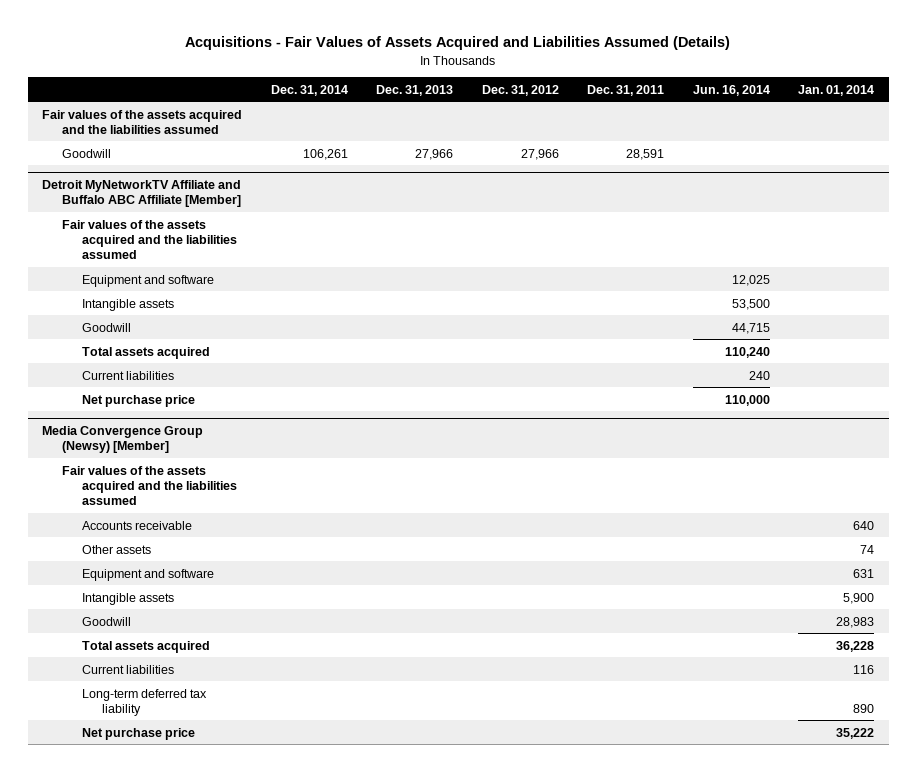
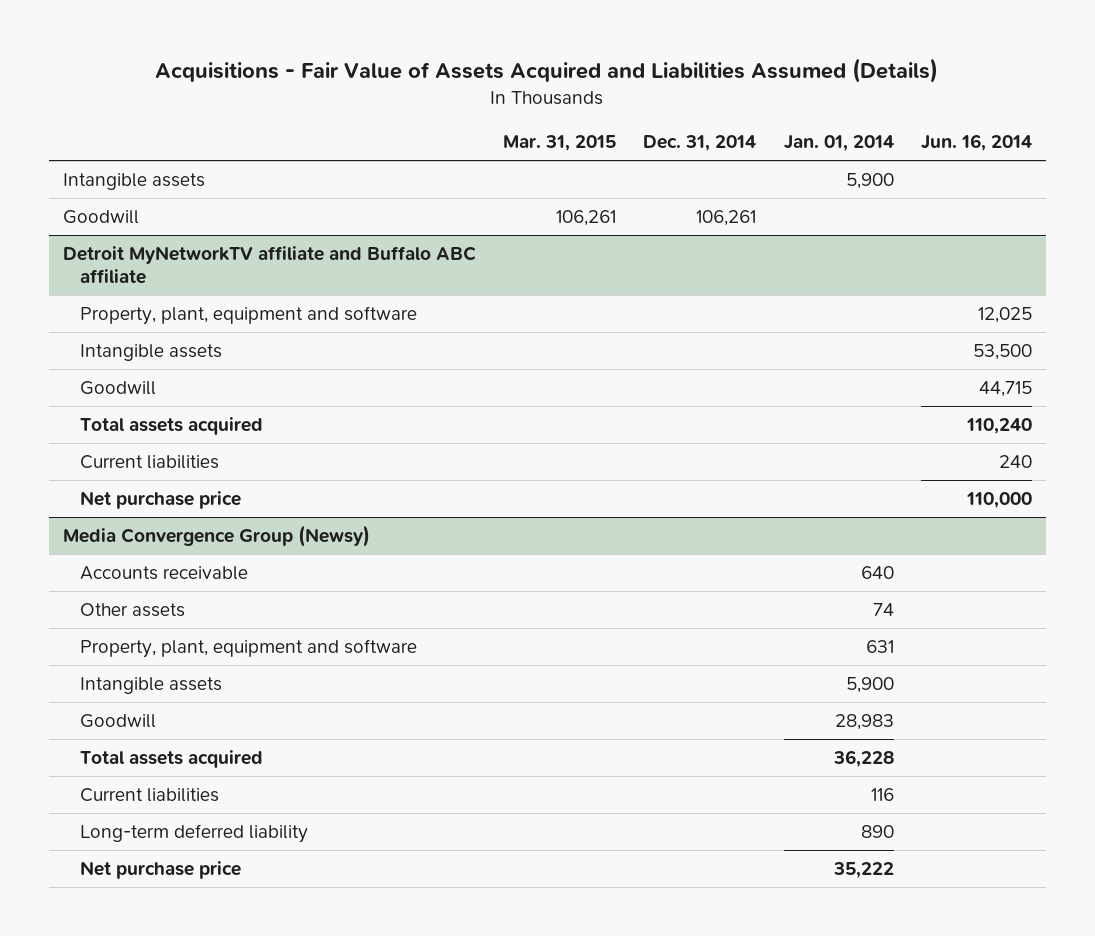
[185,36,731,51] Acquisitions - Fair Values of Assets Acquired and Liabilities Assumed (Details) -> [155,58,939,84] Acquisitions - Fair Value of Assets Acquired and Liabilities Assumed (Details)
[376,84,454,96] Dec. 31, 2013 -> none
[481,84,559,96] Dec. 31, 2012 -> none
[587,84,665,96] Dec. 31, 2011 -> none
none -> [502,134,616,151] Mar. 31, 2015
[42,109,243,134] Fair values of the assets acquired and the liabilities assumed -> none
none -> [62,173,205,191] Intangible assets
[61,219,237,259] Fair values of the assets acquired and the liabilities assumed -> none
[42,180,242,208] Detroit MyNetworkTV Affiliate and Buffalo ABC Affiliate [Member] -> [62,246,476,285] Detroit MyNetworkTV affiliate and Buffalo ABC affiliate
[81,274,214,287] Equipment and software -> [79,306,417,326] Property, plant, equipment and software
[61,465,237,505] Fair values of the assets acquired and the liabilities assumed -> none
[42,426,204,454] Media Convergence Group (Newsy) [Member] -> [62,525,370,548] Media Convergence Group (Newsy)
[81,568,214,581] Equipment and software -> [79,639,417,659] Property, plant, equipment and software
[81,688,207,716] Long-term deferred tax liability -> [79,824,308,844] Long-term deferred liability

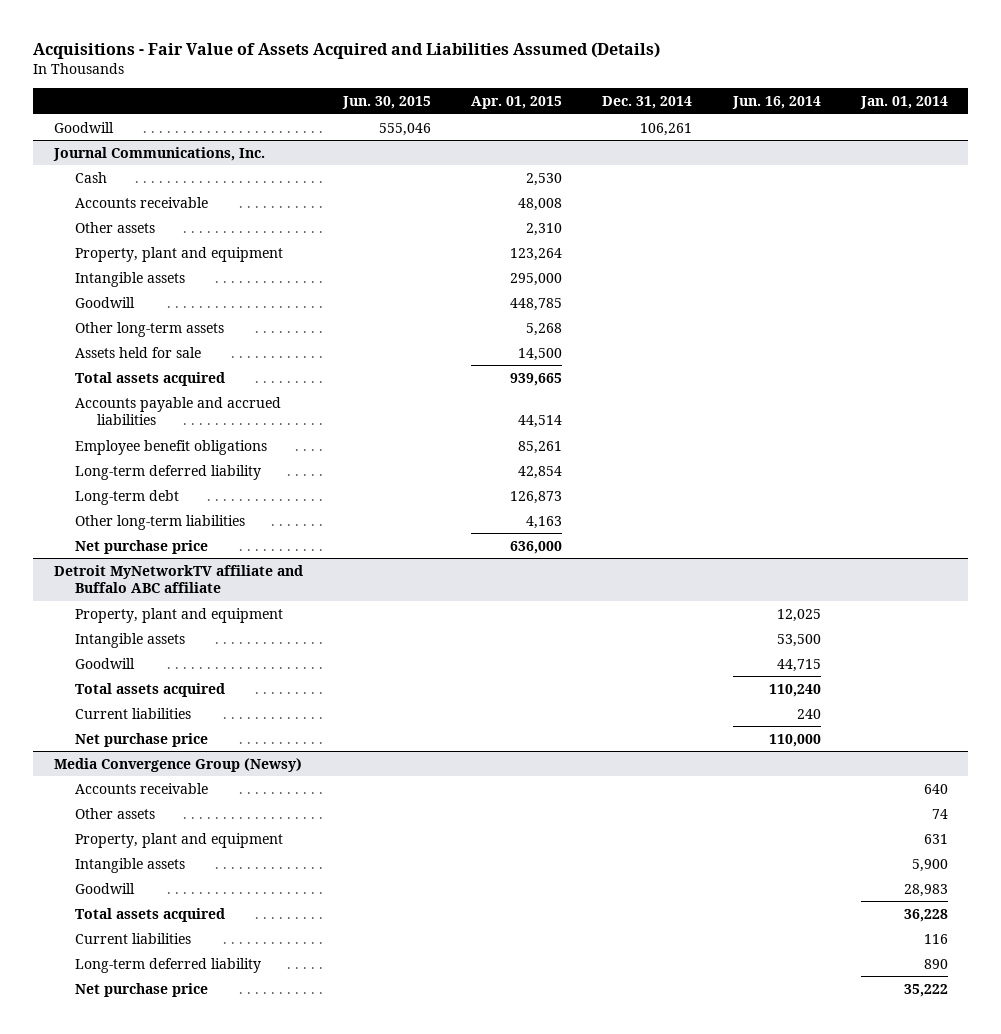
[502,134,616,151] Mar. 31, 2015 -> none
none -> [341,95,431,109] Jun. 30, 2015
none -> [471,95,563,109] Apr. 01, 2015
[62,173,205,191] Intangible assets -> none
none -> [52,146,265,161] Journal Communications, Inc.
none -> [75,171,108,183] Cash
none -> [75,196,209,208] Accounts receivable
none -> [75,221,156,233] Other assets
none -> [75,246,284,262] Property, plant and equipment
none -> [75,271,186,287] Intangible assets
none -> [75,296,136,308] Goodwill
none -> [75,321,225,337] Other long-term assets
none -> [75,346,202,358] Assets held for sale
none -> [75,371,226,386] Total assets acquired
none -> [75,396,282,426] Accounts payable and accrued liabilities
none -> [75,439,268,455] Employee benefit obligations
none -> [75,464,262,480] Long-term deferred liability
none -> [75,489,180,505] Long-term debt
none -> [75,514,246,530] Other long-term liabilities
none -> [75,539,209,554] Net purchase price
[79,306,417,326] Property, plant, equipment and software -> [75,607,284,623] Property, plant and equipment
[79,639,417,659] Property, plant, equipment and software -> [75,832,284,848] Property, plant and equipment

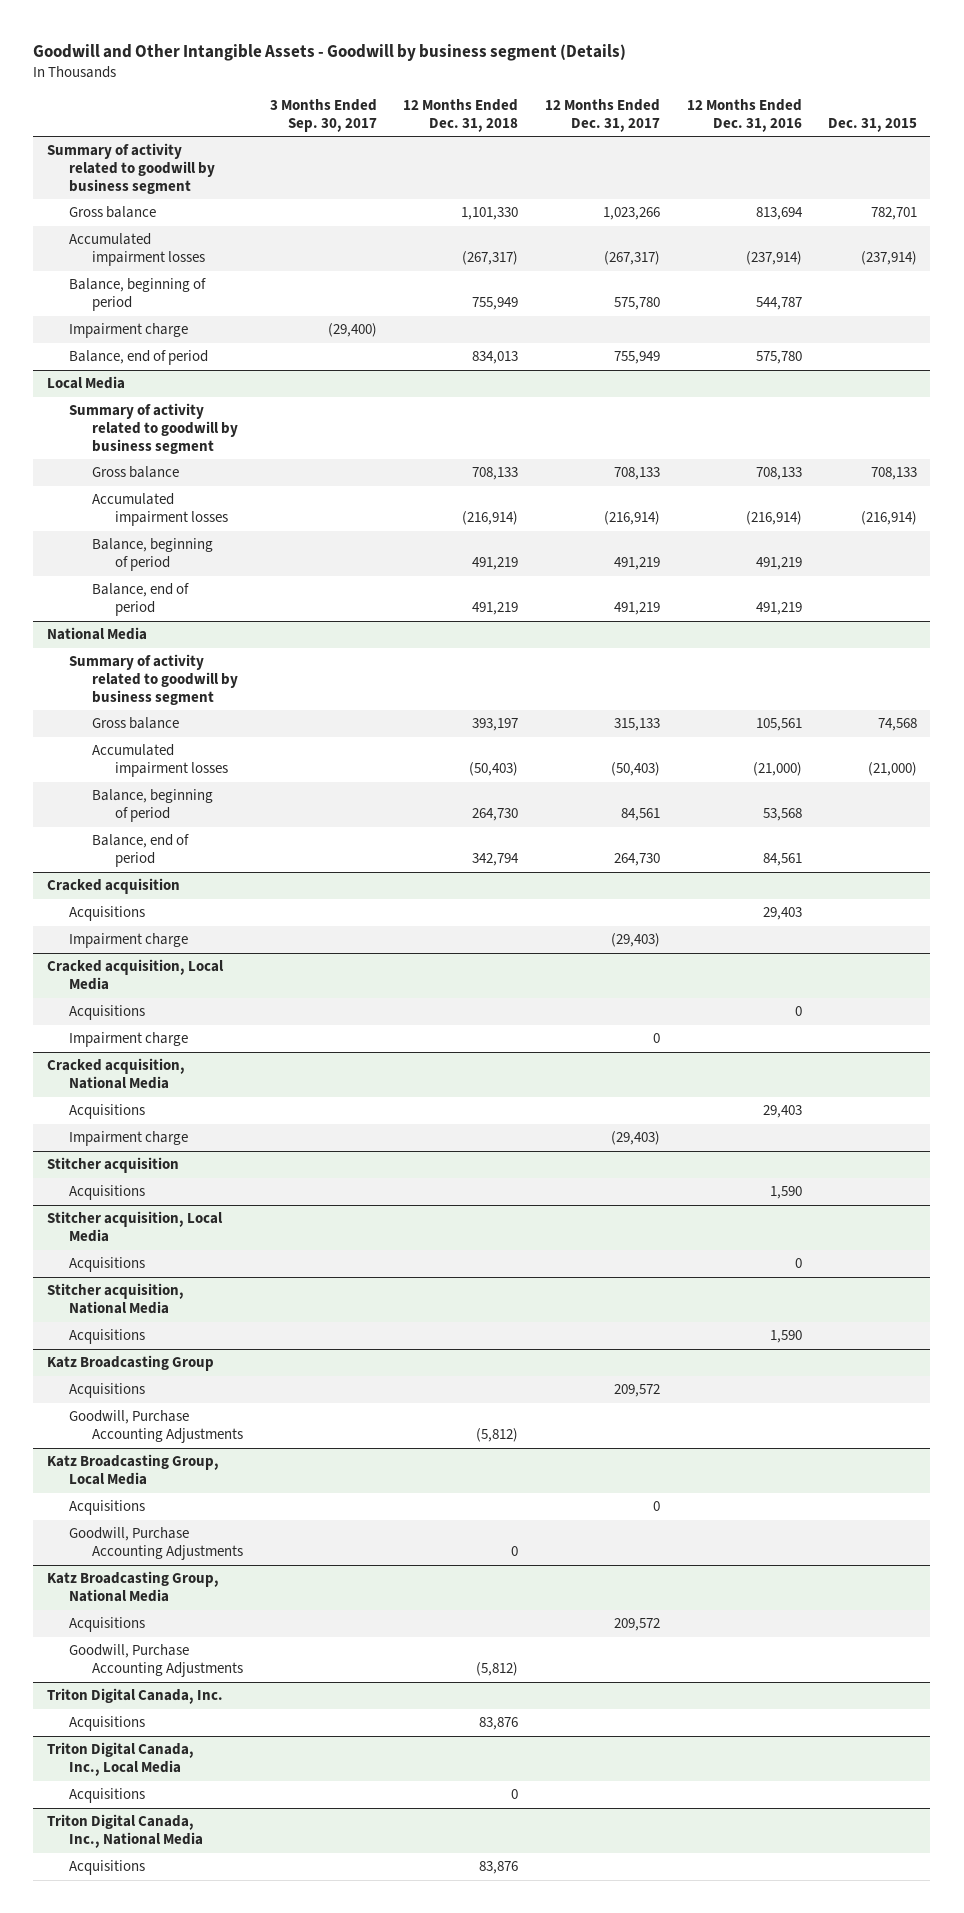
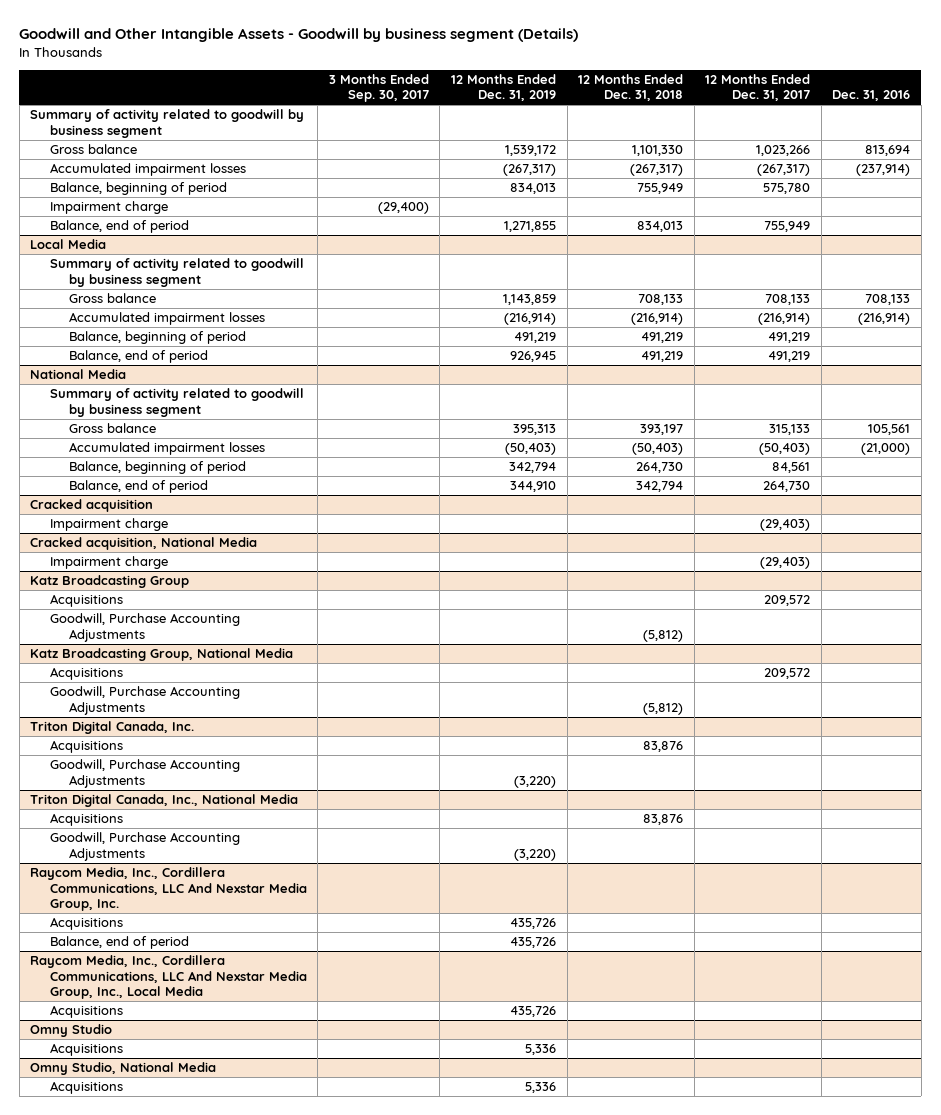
[686,99,802,132] 12 Months Ended Dec. 31, 2016 -> none
[828,117,918,132] Dec. 31, 2015 -> none
none -> [451,73,557,102] 12 Months Ended Dec. 31, 2019
none -> [832,90,911,102] Dec. 31, 2016
[69,906,146,922] Acquisitions -> none
[46,959,224,991] Cracked acquisition, Local Media -> none
[69,1005,146,1021] Acquisitions -> none
[69,1032,189,1048] Impairment charge -> none
[69,1104,146,1120] Acquisitions -> none
[46,1157,179,1174] Stitcher acquisition -> none
[69,1185,146,1201] Acquisitions -> none
[46,1211,223,1243] Stitcher acquisition, Local Media -> none
[69,1257,146,1273] Acquisitions -> none
[46,1283,184,1315] Stitcher acquisition, National Media -> none
[69,1329,146,1345] Acquisitions -> none
[46,1454,219,1486] Katz Broadcasting Group, Local Media -> none
[69,1500,146,1516] Acquisitions -> none
[69,1527,244,1561] Goodwill, Purchase Accounting Adjustments -> none
[46,1742,194,1777] Triton Digital Canada, Inc., Local Media -> none
[69,1788,146,1804] Acquisitions -> none
none -> [49,759,240,788] Goodwill, Purchase Accounting Adjustments
none -> [49,832,240,861] Goodwill, Purchase Accounting Adjustments
none -> [30,867,307,911] Raycom Media, Inc., Cordillera Communications, LLC And Nexstar Media Group, Inc.
none -> [49,917,123,931] Acquisitions
none -> [49,936,189,950] Balance, end of period
none -> [30,955,307,999] Raycom Media, Inc., Cordillera Communications, LLC And Nexstar Media Group, Inc., Local Media
none -> [49,1005,123,1019] Acquisitions
none -> [30,1024,113,1038] Omny Studio
none -> [49,1043,123,1057] Acquisitions
none -> [30,1062,217,1076] Omny Studio, National Media
none -> [49,1081,123,1095] Acquisitions

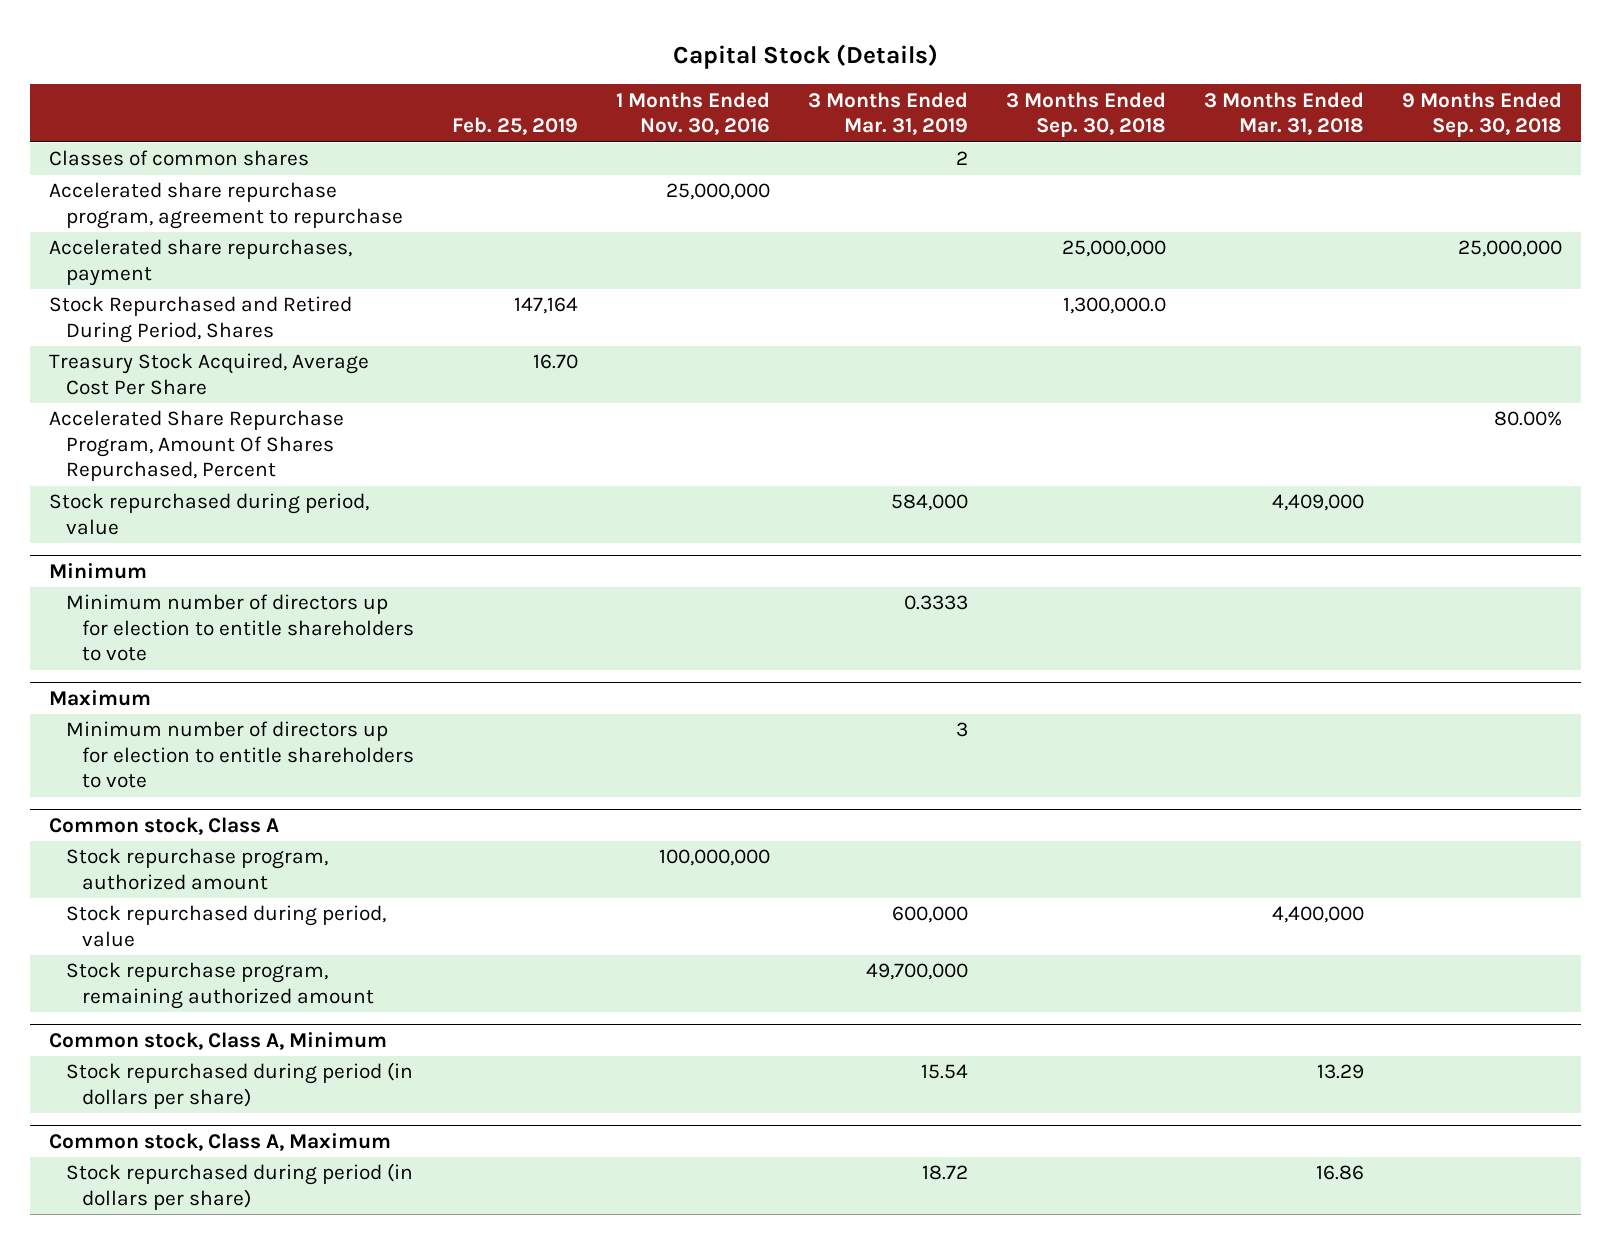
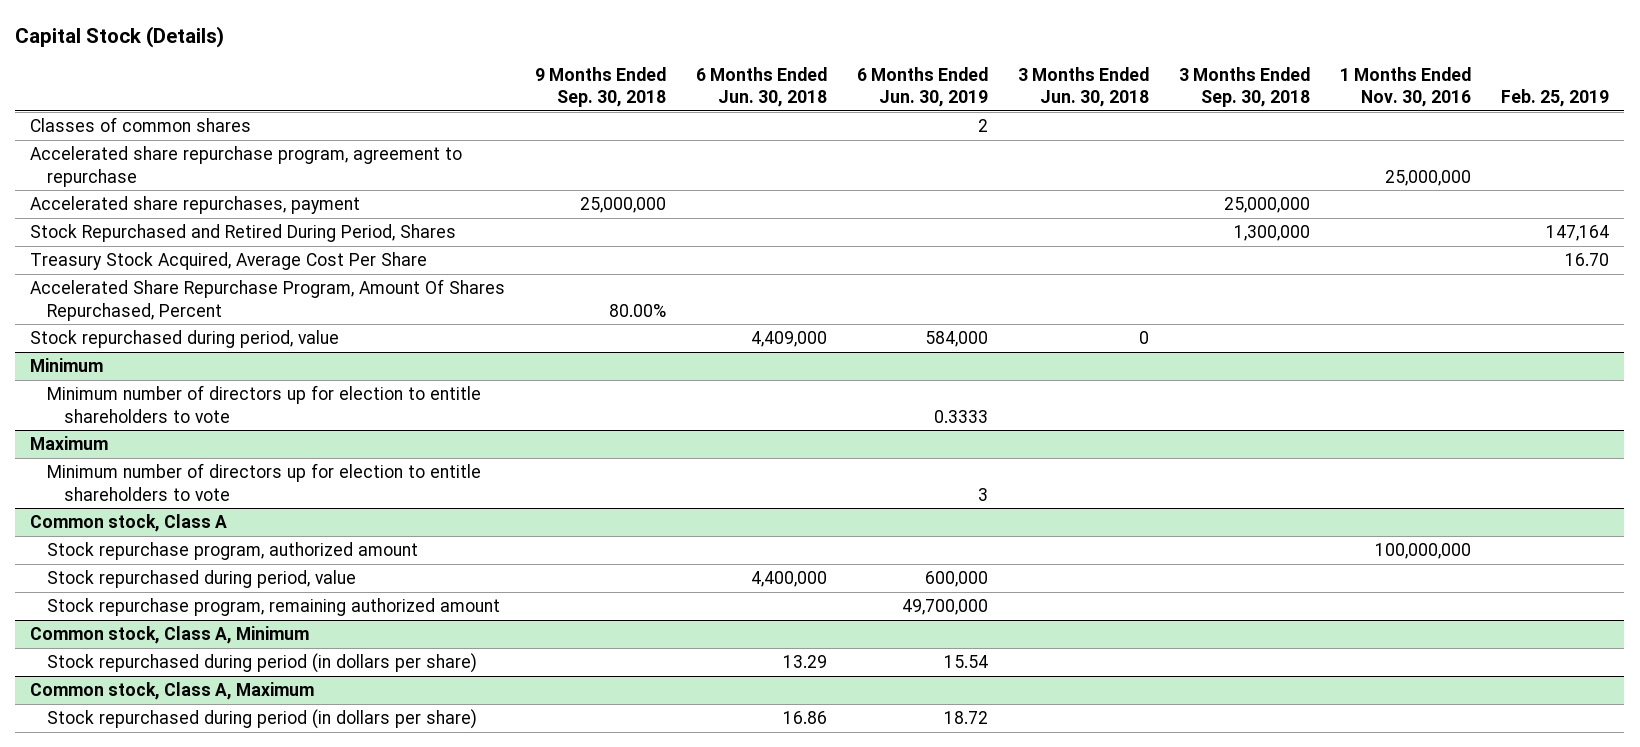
[807,91,968,136] 3 Months Ended Mar. 31, 2019 -> none
[1203,91,1364,136] 3 Months Ended Mar. 31, 2018 -> none
none -> [696,66,828,108] 6 Months Ended Jun. 30, 2018
none -> [857,66,989,108] 6 Months Ended Jun. 30, 2019
none -> [1018,66,1150,108] 3 Months Ended Jun. 30, 2018
[1062,297,1166,315] 1,300,000.0 -> [1234,225,1311,242] 1,300,000

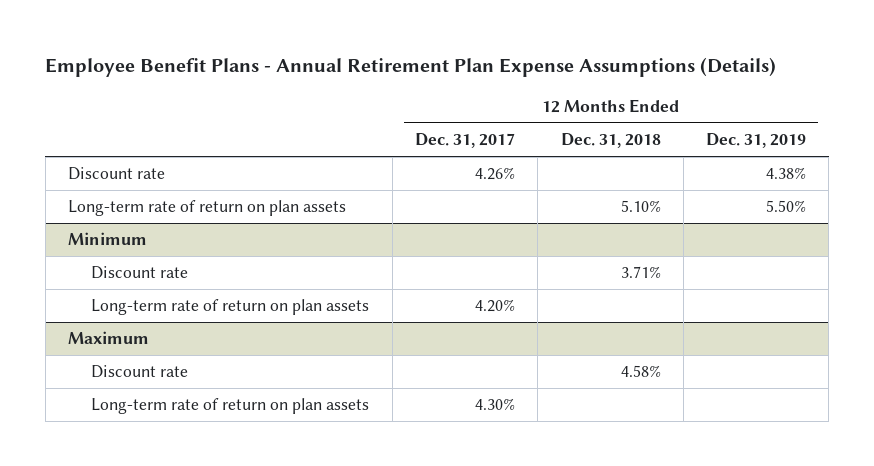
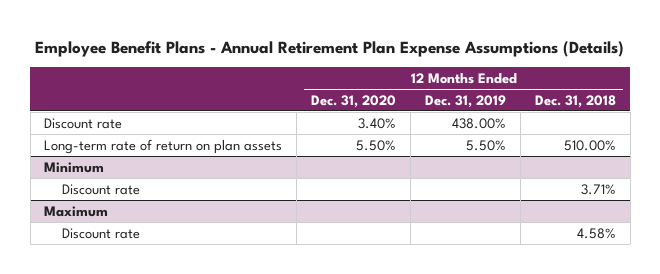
[414,133,515,149] Dec. 31, 2017 -> none
none -> [311,94,397,108] Dec. 31, 2020
[766,167,807,180] 4.38% -> [452,117,507,129] 438.00%
[620,200,661,213] 5.10% -> [563,139,616,151] 510.00%
[91,299,370,316] Long-term rate of return on plan assets -> none
[91,398,370,415] Long-term rate of return on plan assets -> none

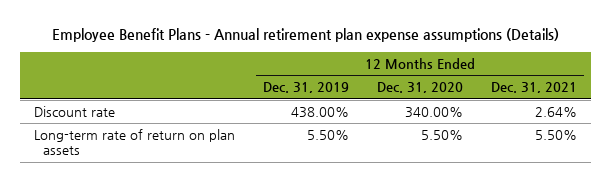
[35,40,625,57] Employee Benefit Plans - Annual Retirement Plan Expense Assumptions (Details) -> [51,28,559,43] Employee Benefit Plans - Annual retirement plan expense assumptions (Details)
[534,94,616,108] Dec. 31, 2018 -> none
none -> [491,82,578,94] Dec. 31, 2021
[358,117,397,129] 3.40% -> [405,107,464,119] 340.00%
[44,161,105,173] Minimum -> none
[62,183,141,195] Discount rate -> none
[44,205,109,217] Maximum -> none
[62,227,141,239] Discount rate -> none

